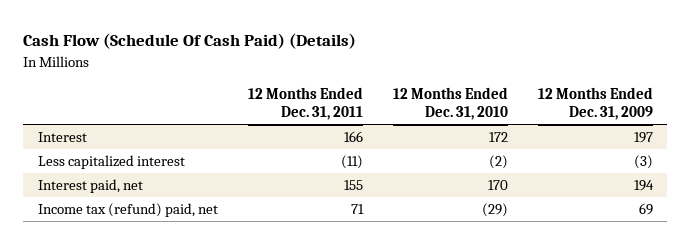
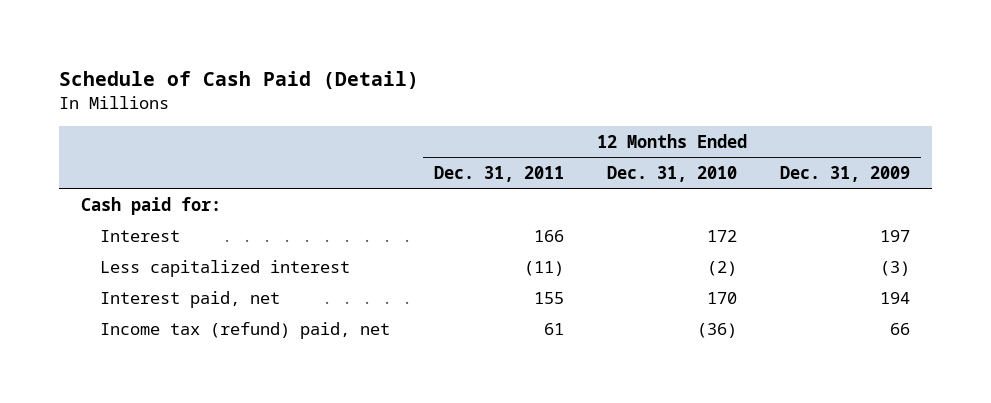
[23,33,357,50] Cash Flow (Schedule Of Cash Paid) (Details) -> [59,70,420,89] Schedule of Cash Paid (Detail)
none -> [80,196,221,215] Cash paid for:
[350,204,364,215] 71 -> [543,322,564,335] 61
[481,203,508,218] (29) -> [697,322,738,338] (36)
[638,203,653,216] 69 -> [890,322,911,335] 66

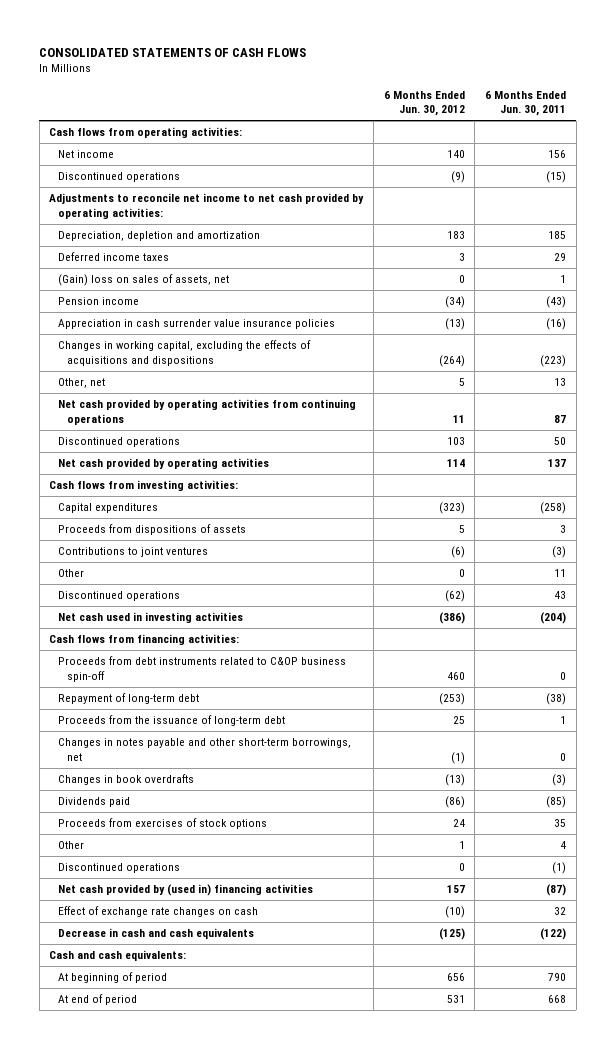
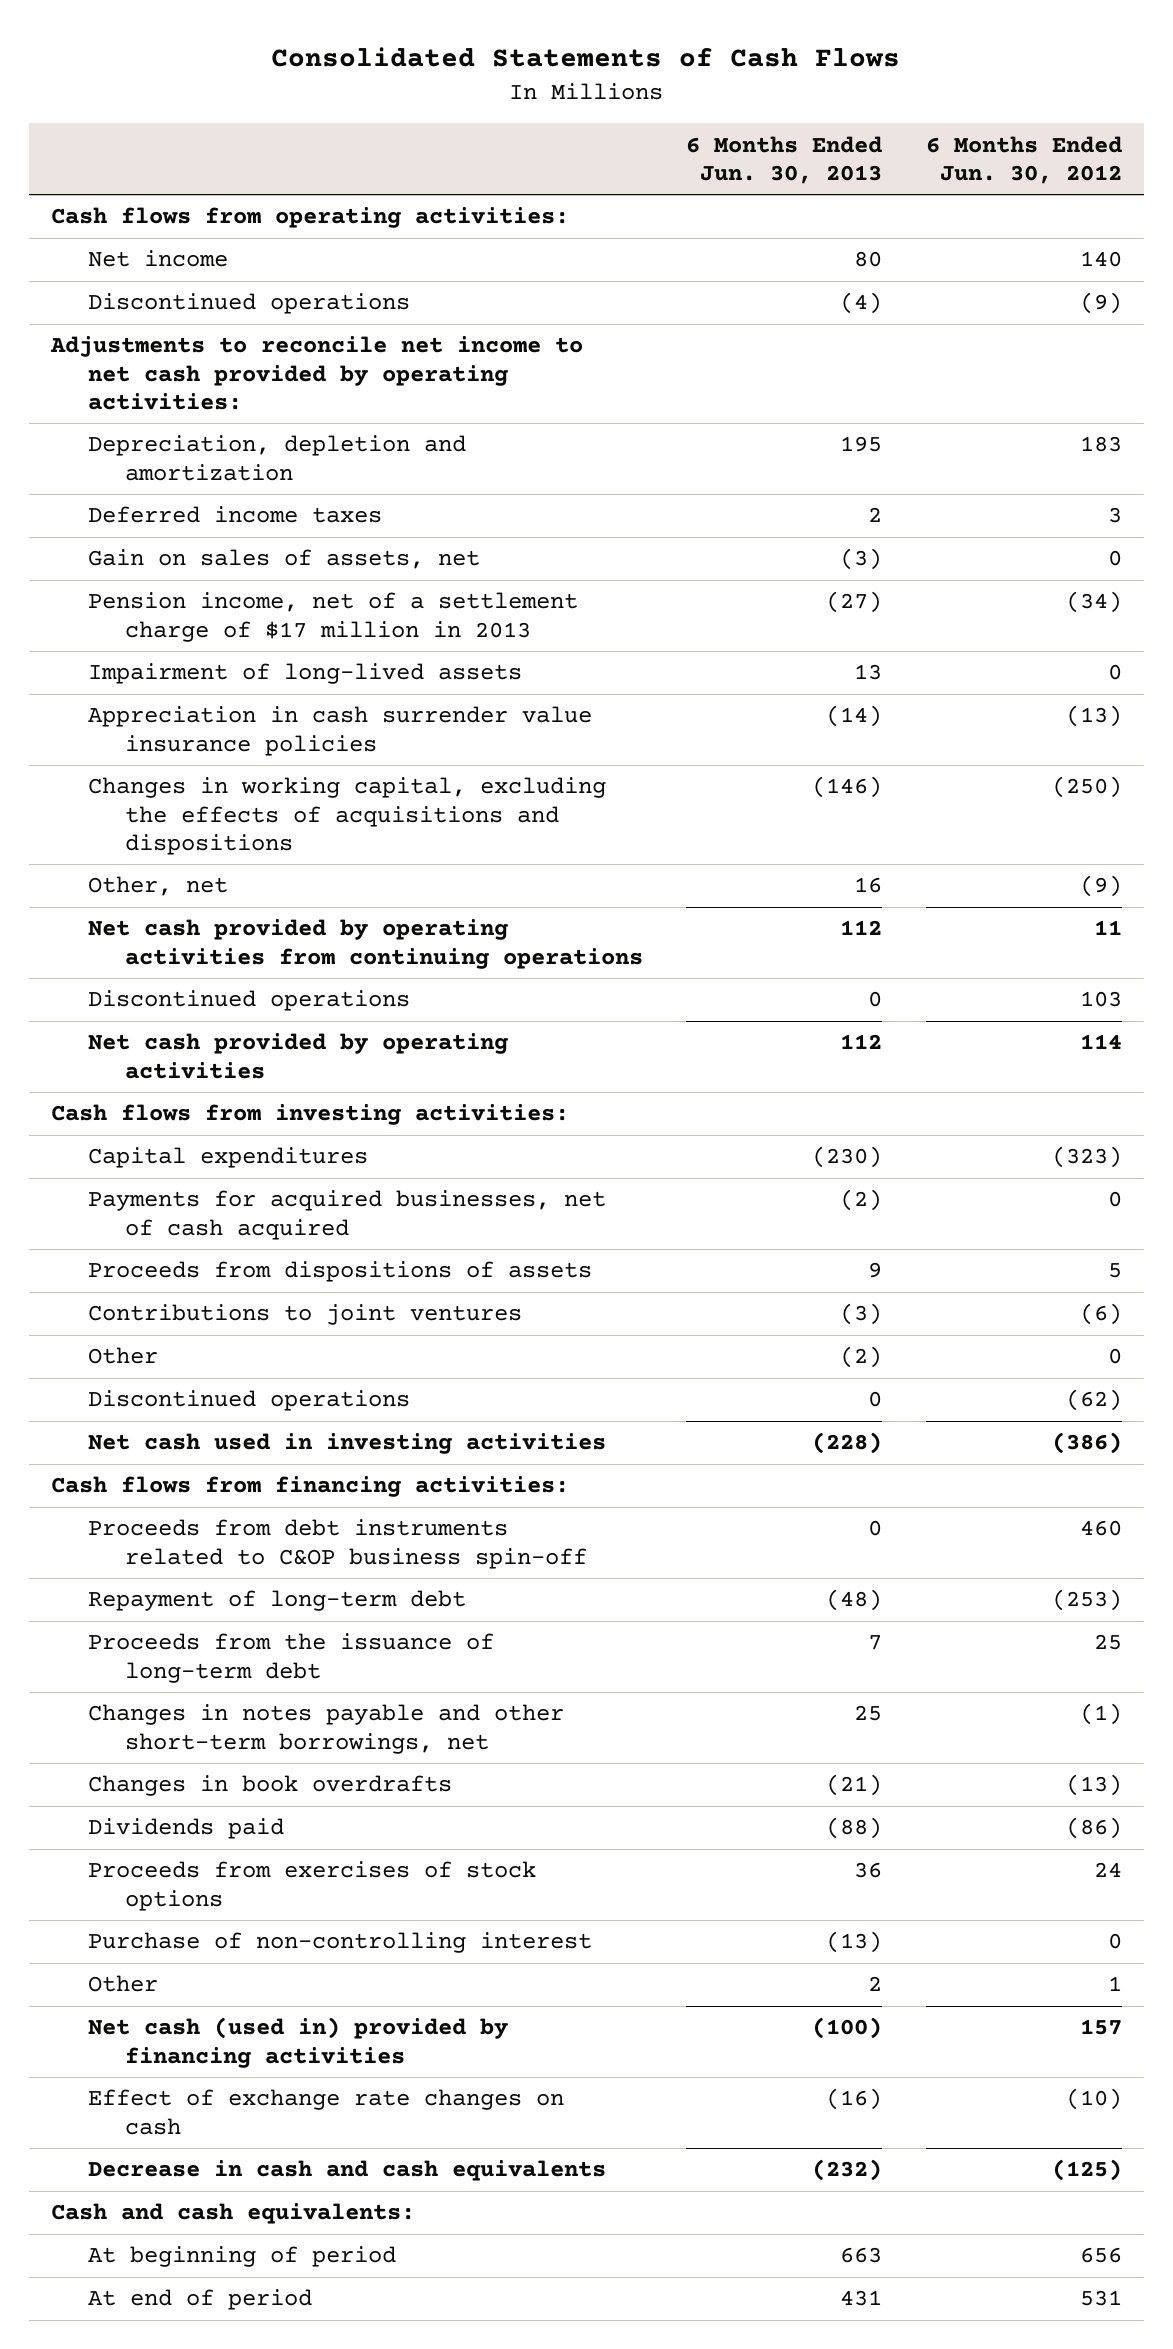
[39,47,307,57] CONSOLIDATED STATEMENTS OF CASH FLOWS -> [271,47,901,68] Consolidated Statements of Cash Flows
[485,90,567,116] 6 Months Ended Jun. 30, 2011 -> none
none -> [686,135,883,184] 6 Months Ended Jun. 30, 2013
[58,274,230,287] (Gain) loss on sales of assets, net -> [87,549,480,570] Gain on sales of assets, net
[58,297,140,306] Pension income -> [87,592,578,642] Pension income, net of a settlement charge of $17 million in 2013
none -> [87,663,522,685] Impairment of long-lived assets
[438,354,465,367] (264) -> [1052,776,1123,799] (250)
[458,378,465,387] 5 -> [1080,875,1123,898] (9)
none -> [87,1190,606,1240] Payments for acquired businesses, net of cash acquired
none -> [87,1932,592,1954] Purchase of non-controlling interest
[58,863,181,874] Discontinued operations -> none
[58,884,314,897] Net cash provided by (used in) financing activities -> [87,2017,508,2068] Net cash (used in) provided by financing activities

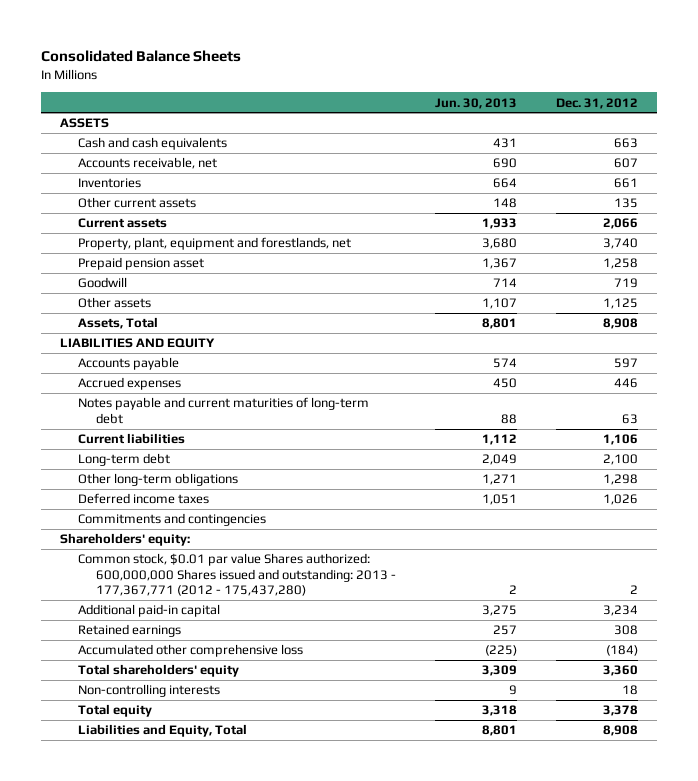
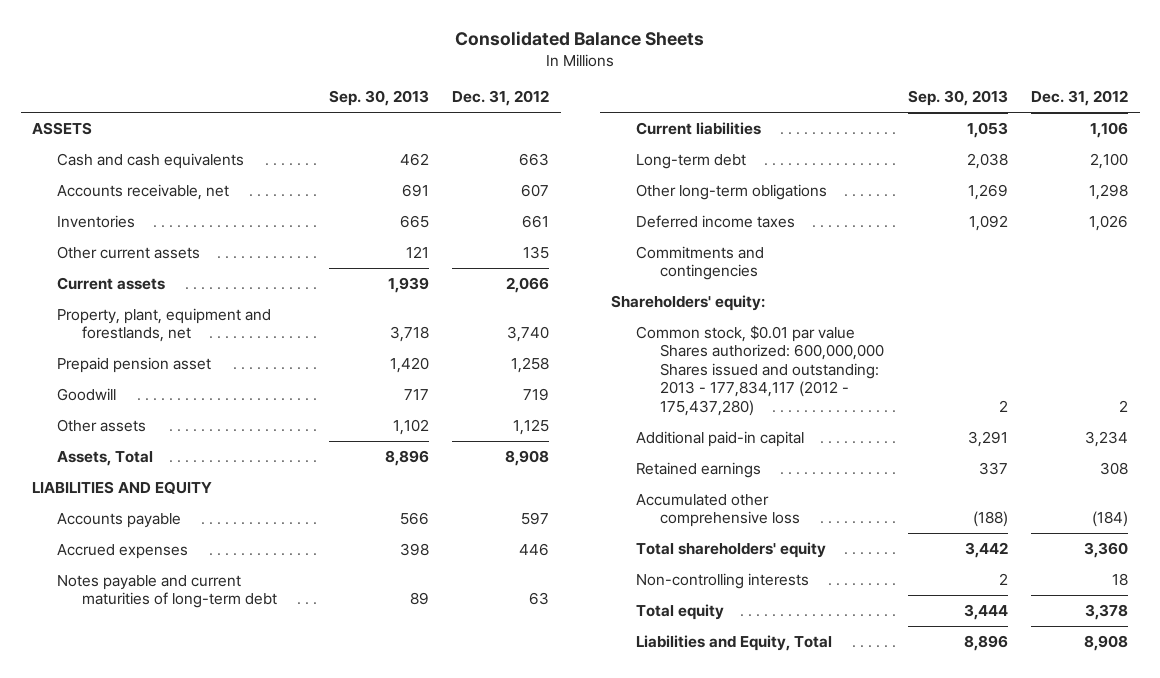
[434,97,517,109] Jun. 30, 2013 -> none
none -> [328,90,429,107] Sep. 30, 2013
[78,553,396,597] Common stock, $0.01 par value Shares authorized: 600,000,000 Shares issued and outstanding: 2013 - 177,367,771 (2012 - 175,437,280) -> [635,324,885,416] Common stock, $0.01 par value Shares authorized: 600,000,000 Shares issued and outstanding: 2013 - 177,834,117 (2012 - 175,437,280)

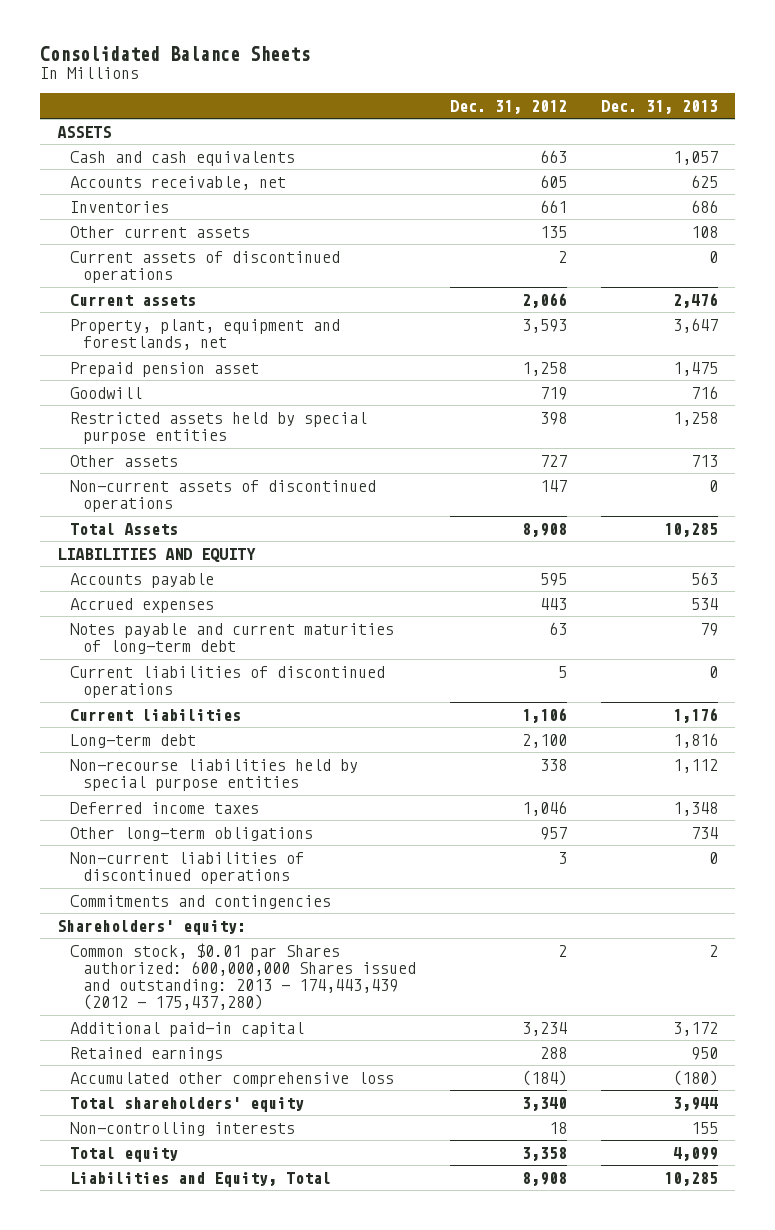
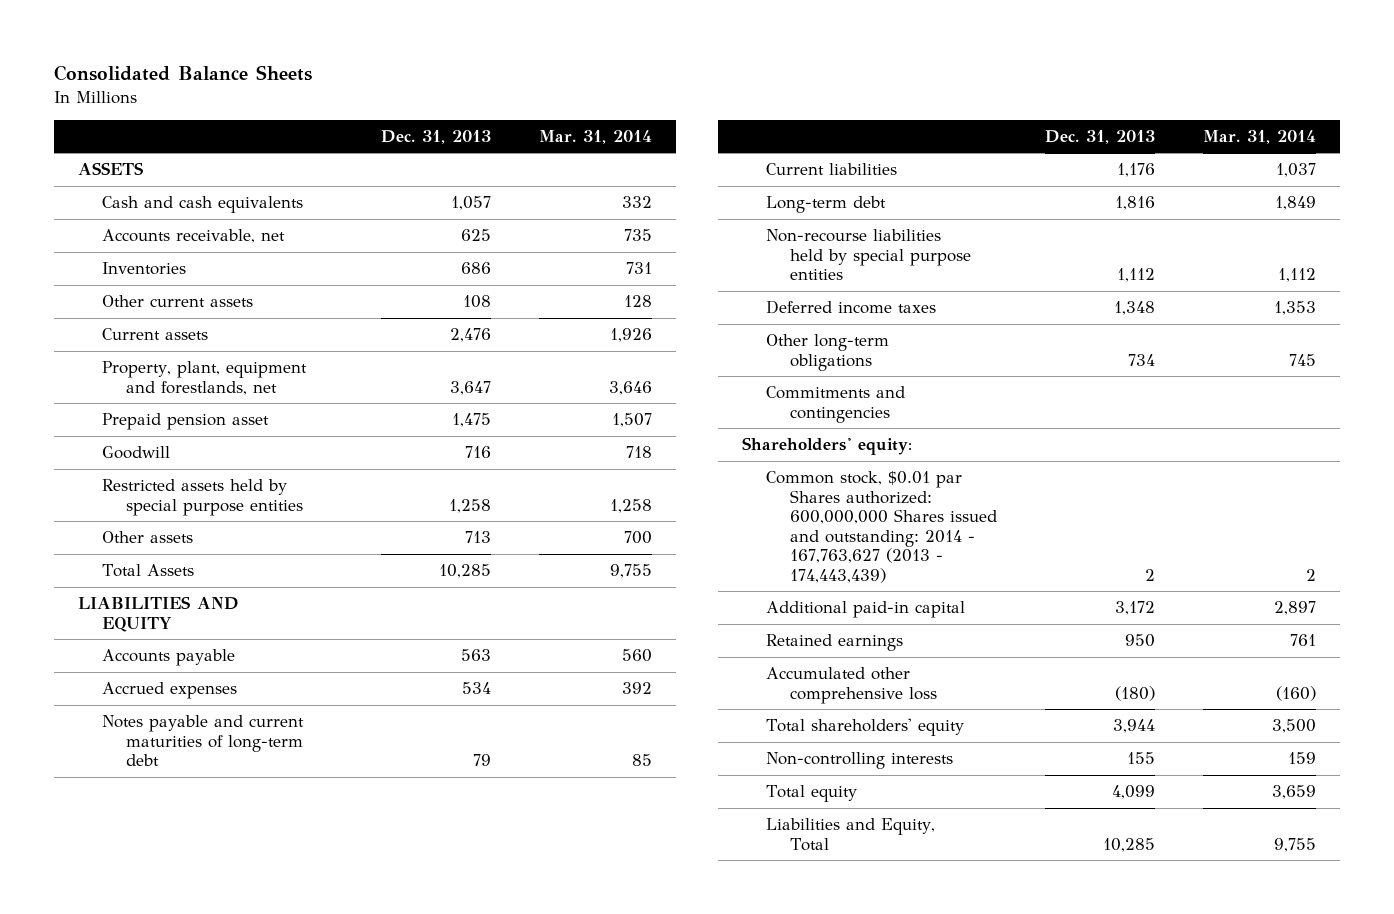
[449,99,567,114] Dec. 31, 2012 -> none
none -> [538,129,652,144] Mar. 31, 2014
[69,250,340,284] Current assets of discontinued operations -> none
[69,479,376,513] Non-current assets of discontinued operations -> none
[69,665,385,699] Current liabilities of discontinued operations -> none
[69,851,304,885] Non-current liabilities of discontinued operations -> none
[69,942,416,1011] Common stock, $0.01 par Shares authorized: 600,000,000 Shares issued and outstanding: 2013 - 174,443,439 (2012 - 175,437,280) -> [765,471,997,583] Common stock, $0.01 par Shares authorized: 600,000,000 Shares issued and outstanding: 2014 - 167,763,627 (2013 - 174,443,439)

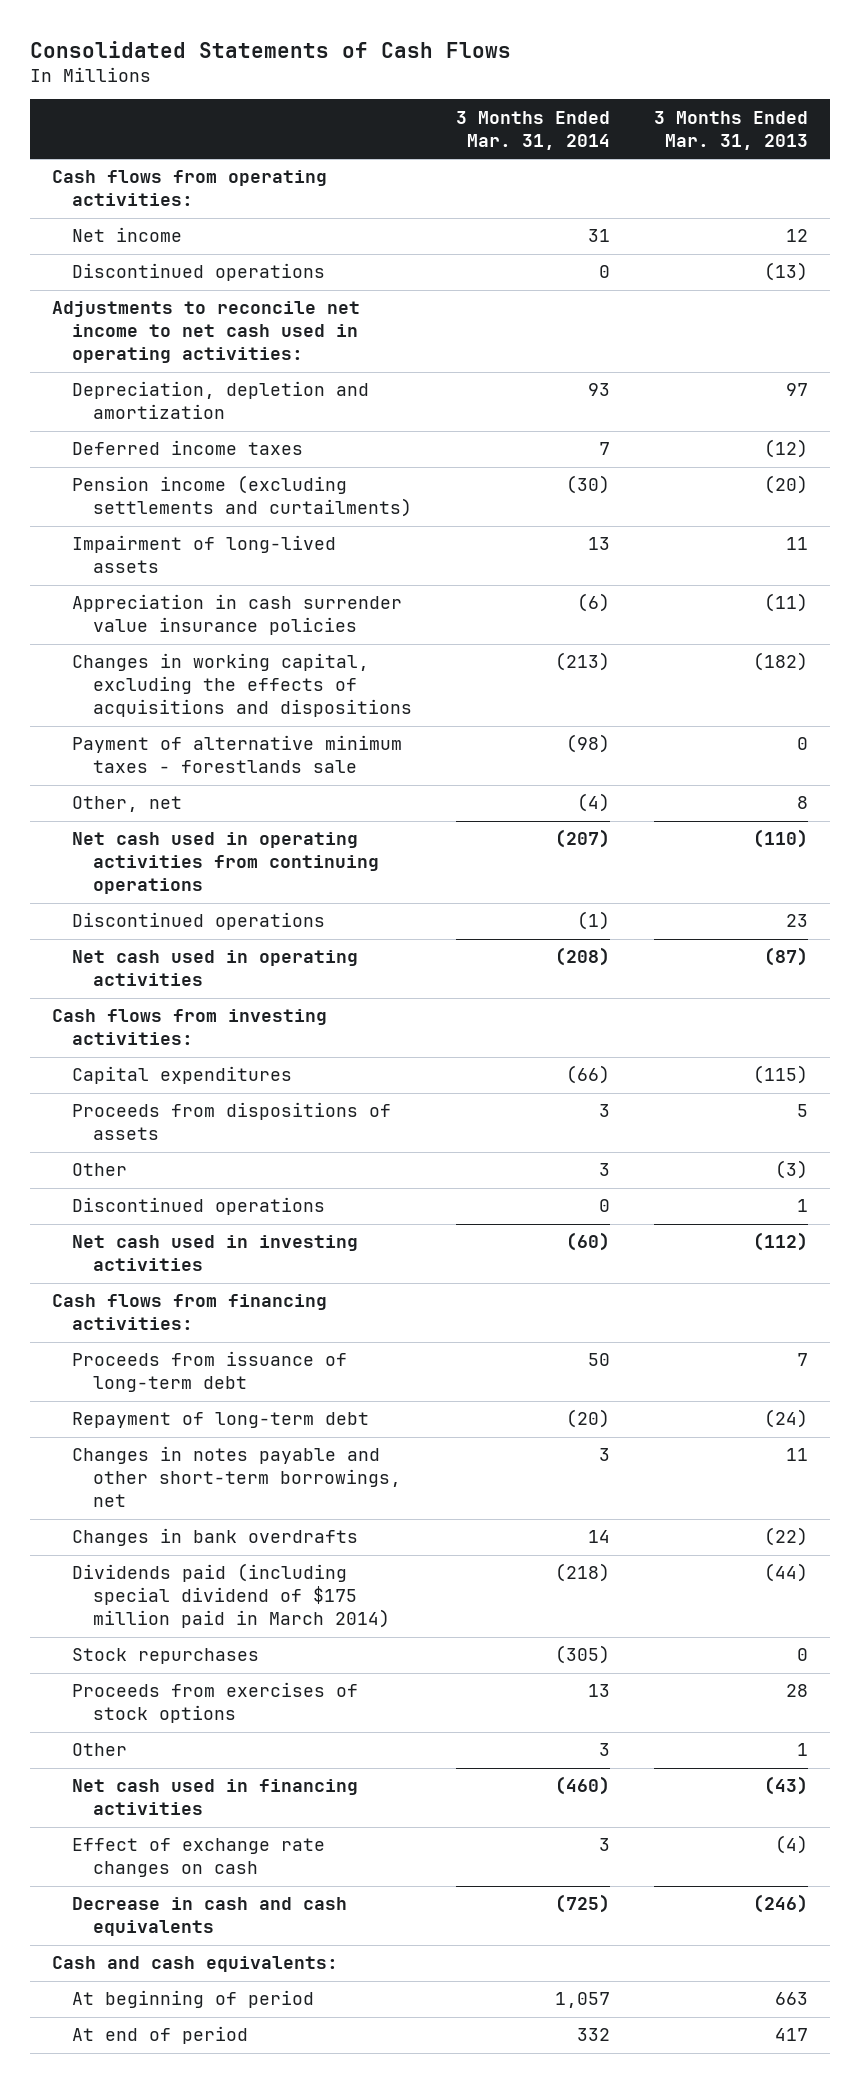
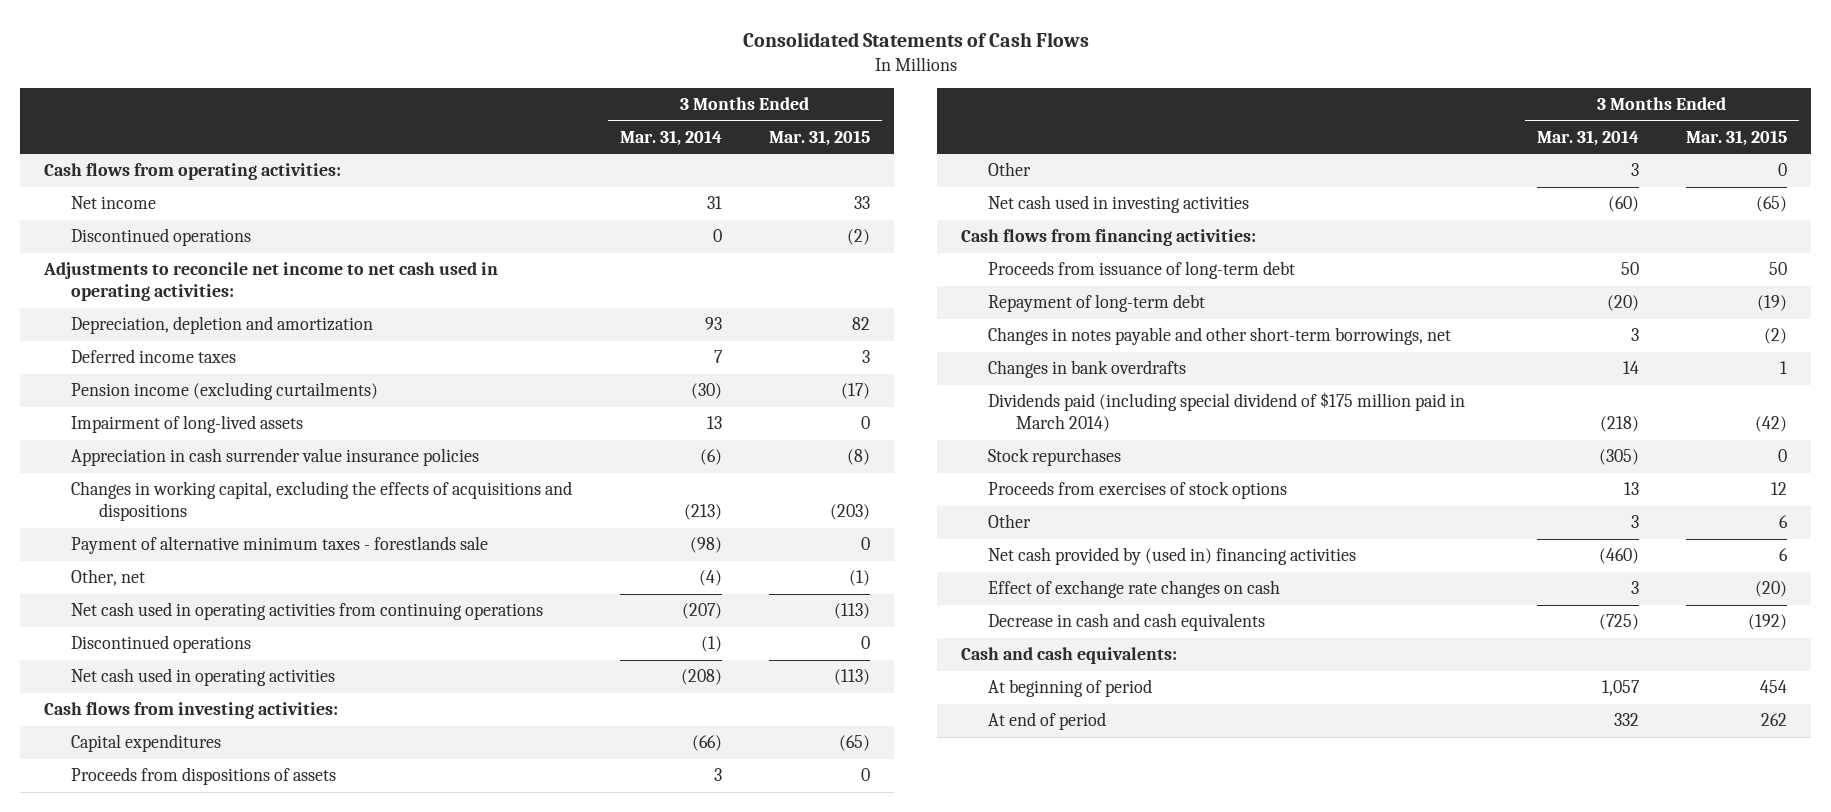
[653,110,808,150] 3 Months Ended Mar. 31, 2013 -> none
none -> [769,130,871,147] Mar. 31, 2015
[72,475,412,518] Pension income (excluding settlements and curtailments) -> [71,382,379,401] Pension income (excluding curtailments)
[72,1197,326,1216] Discontinued operations -> none
[72,1779,359,1816] Net cash used in financing activities -> [988,547,1357,566] Net cash provided by (used in) financing activities

